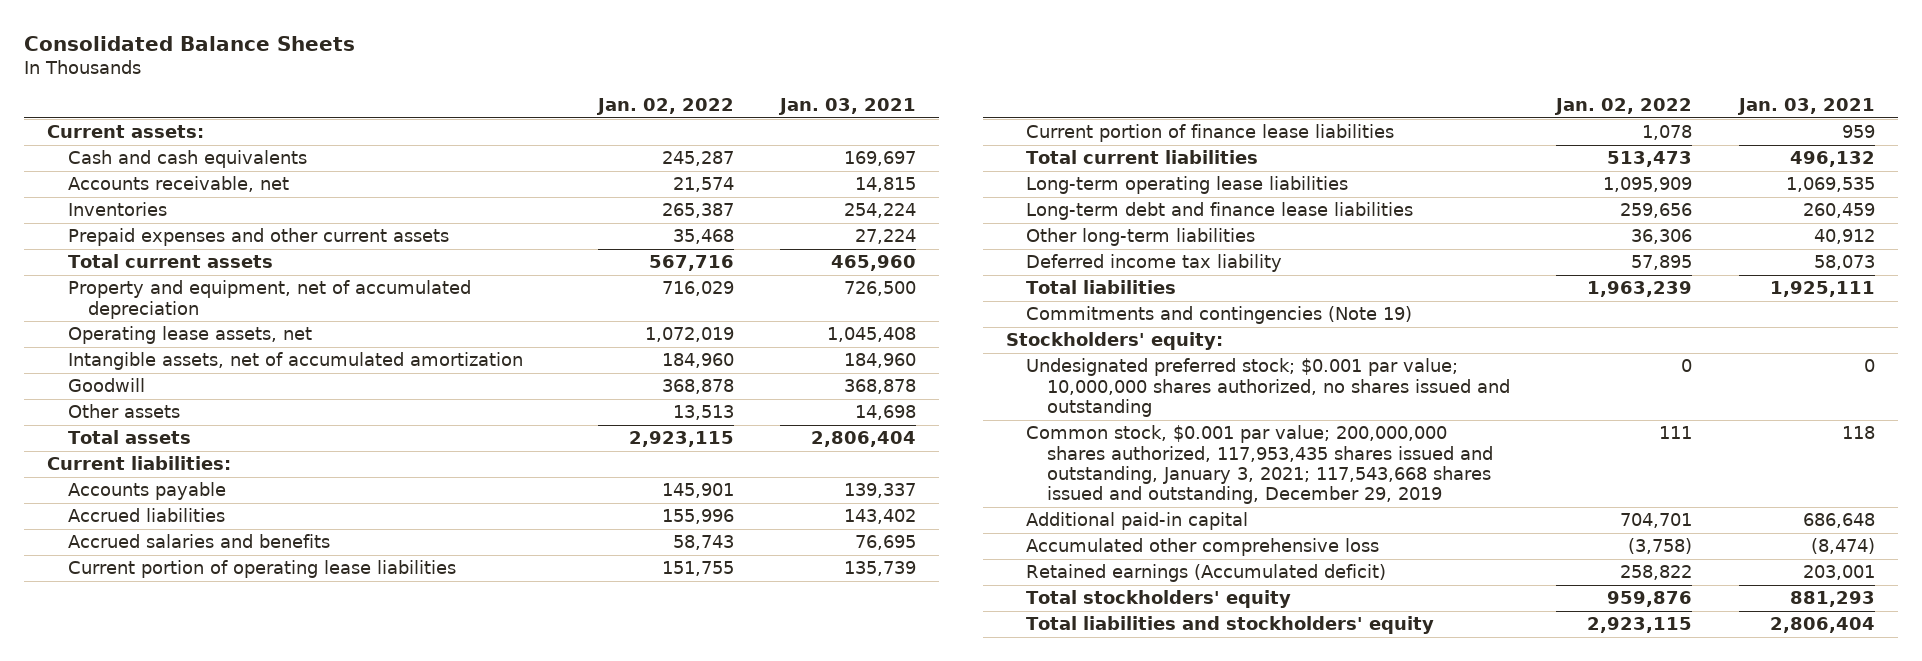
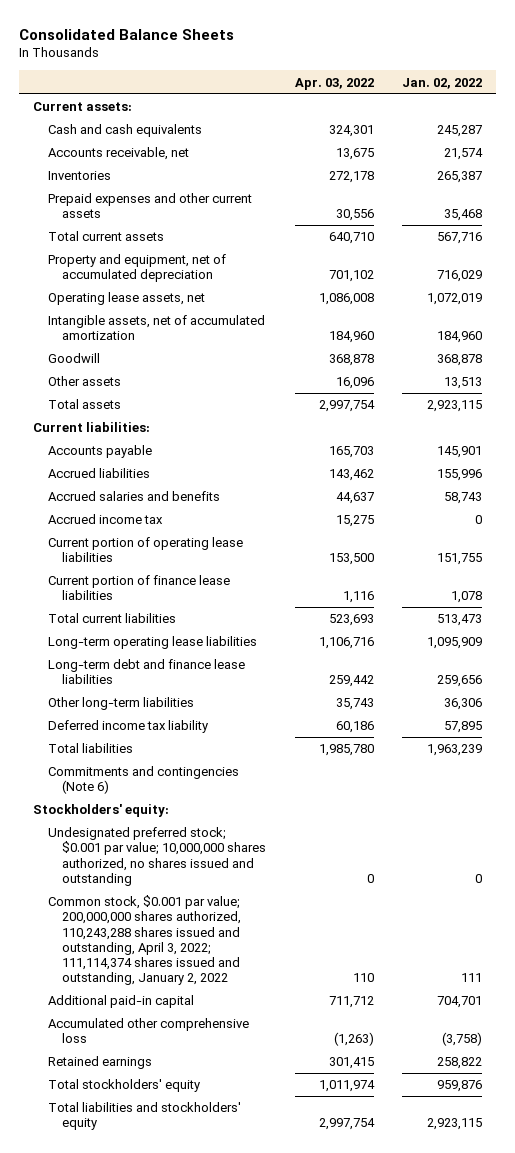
[778,97,917,115] Jan. 03, 2021 -> none
none -> [294,77,374,90] Apr. 03, 2022
none -> [47,514,163,525] Accrued income tax
[1026,306,1413,325] Commitments and contingencies (Note 19) -> [47,766,239,795] Commitments and contingencies (Note 6)
[1026,425,1493,505] Common stock, $0.001 par value; 200,000,000 shares authorized, 117,953,435 shares issued and outstanding, January 3, 2021; 117,543,668 shares issued and outstanding, December 29, 2019 -> [47,895,242,985] Common stock, $0.001 par value; 200,000,000 shares authorized, 110,243,288 shares issued and outstanding, April 3, 2022; 111,114,374 shares issued and outstanding, January 2, 2022
[1026,564,1387,583] Retained earnings (Accumulated deficit) -> [47,1056,152,1070] Retained earnings

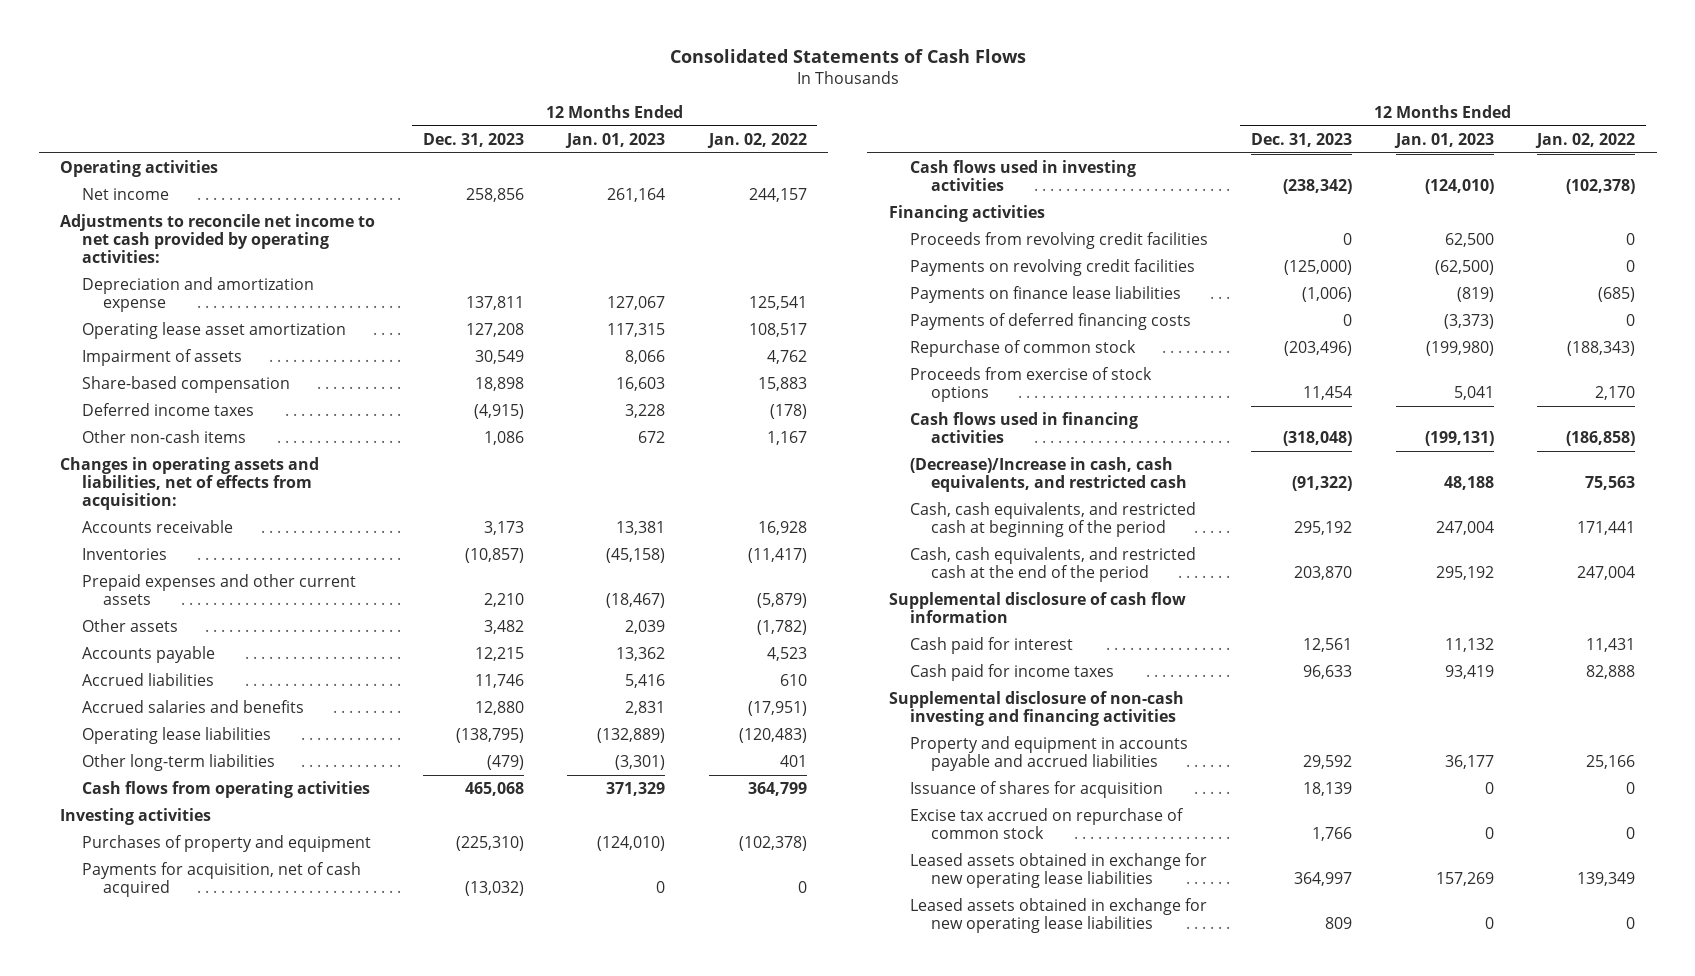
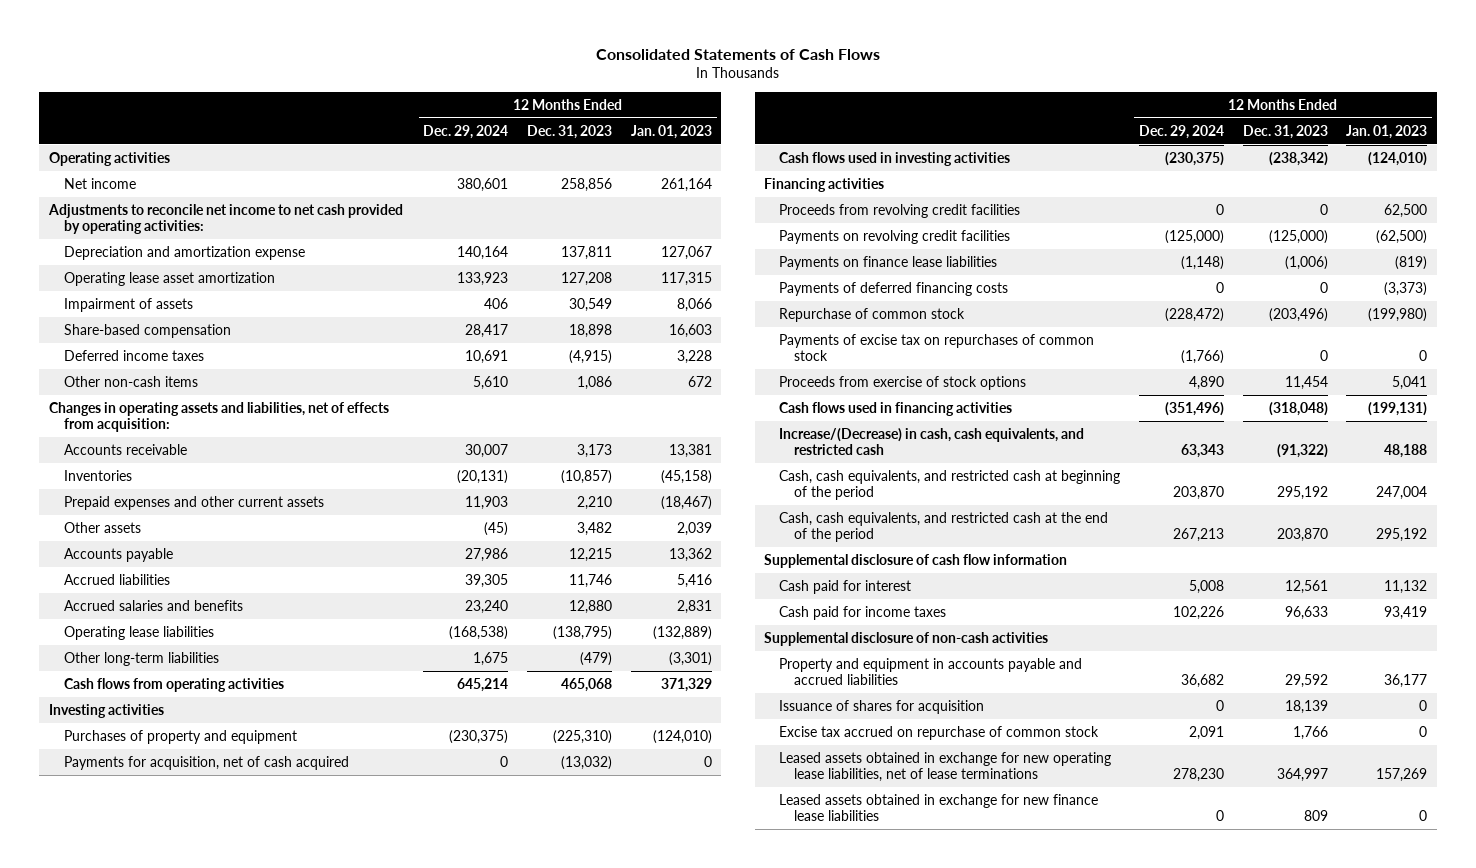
[706,132,807,148] Jan. 02, 2022 -> none
none -> [423,124,509,139] Dec. 29, 2024
none -> [779,333,1095,362] Payments of excise tax on repurchases of common stock
[909,456,1188,493] (Decrease)/Increase in cash, cash equivalents, and restricted cash -> [779,427,1085,456] Increase/(Decrease) in cash, cash equivalents, and restricted cash
[888,690,1184,727] Supplemental disclosure of non-cash investing and financing activities -> [764,631,1049,646] Supplemental disclosure of non-cash activities
[909,852,1207,889] Leased assets obtained in exchange for new operating lease liabilities -> [779,751,1112,783] Leased assets obtained in exchange for new operating lease liabilities, net of lease terminations
[909,897,1207,934] Leased assets obtained in exchange for new operating lease liabilities -> [779,793,1099,822] Leased assets obtained in exchange for new finance lease liabilities

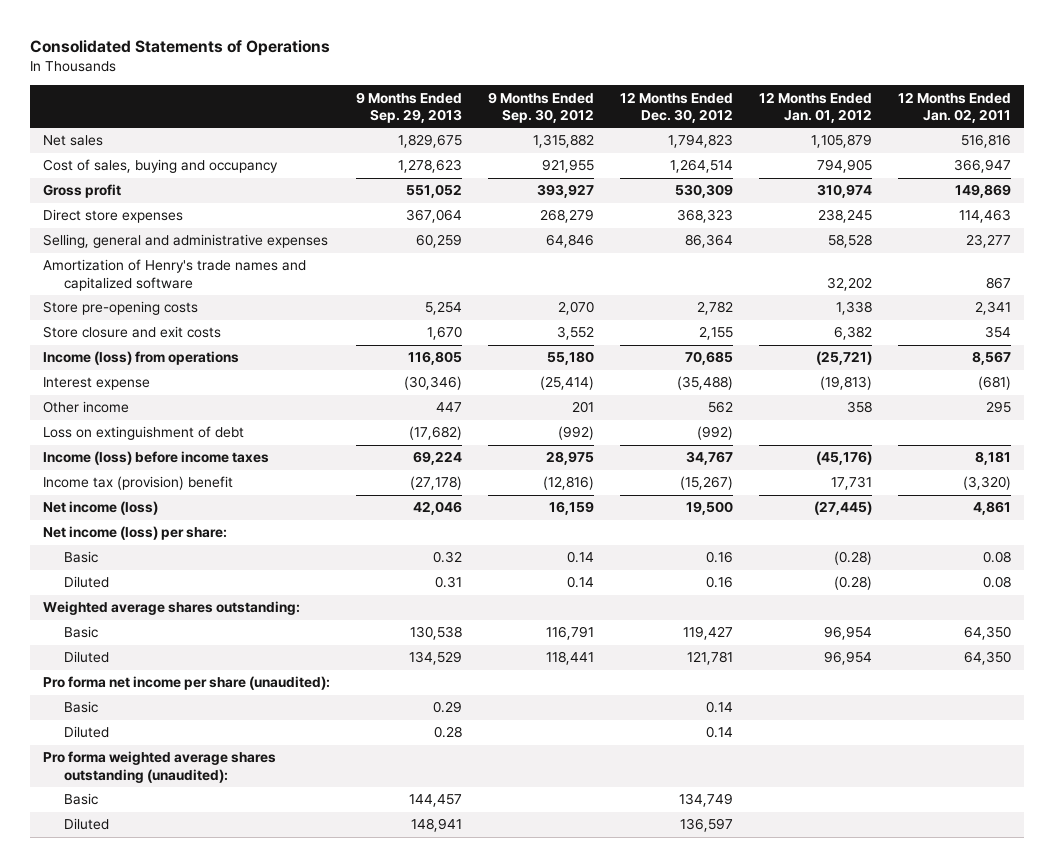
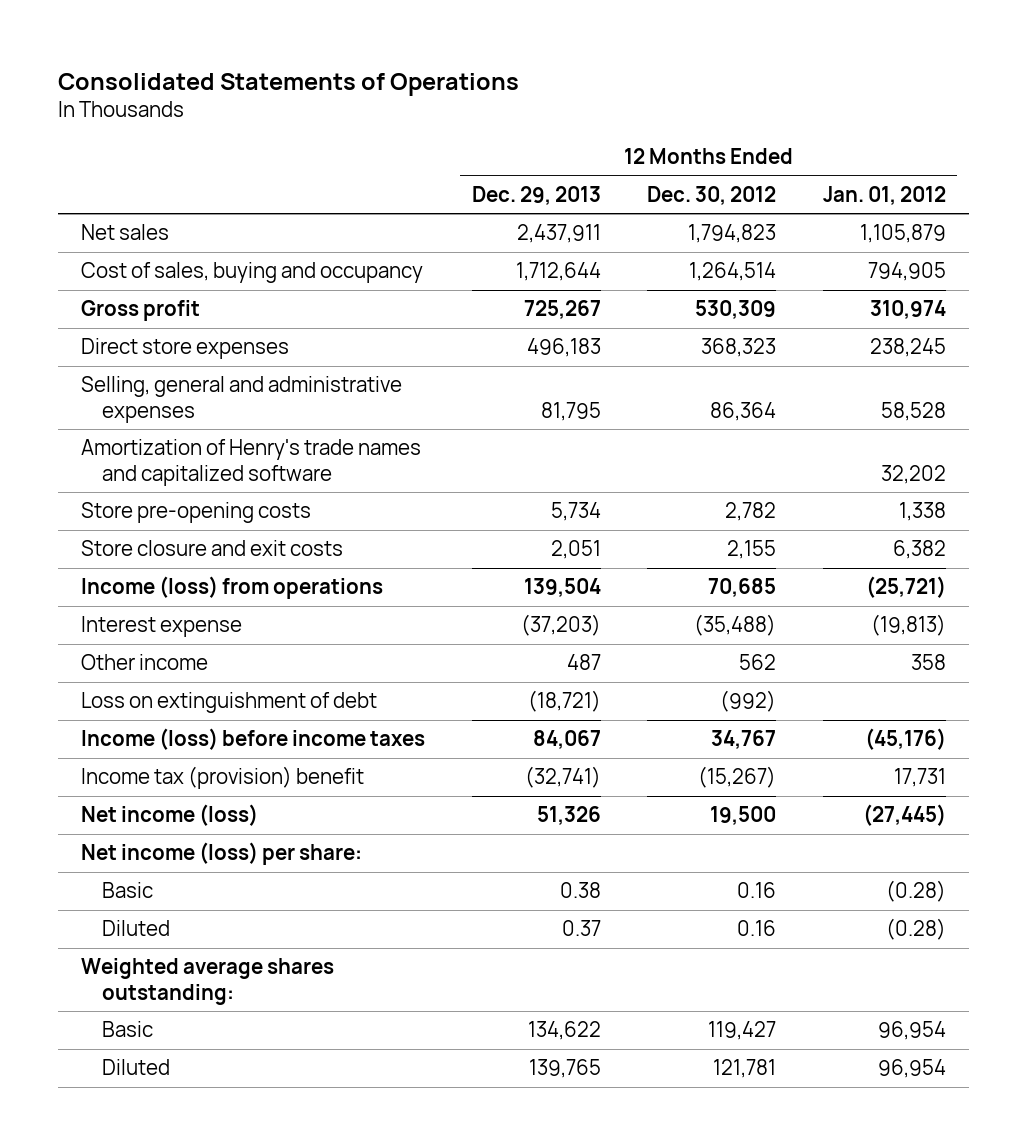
[356,91,463,123] 9 Months Ended Sep. 29, 2013 -> none
[488,91,595,123] 9 Months Ended Sep. 30, 2012 -> none
[898,91,1012,123] 12 Months Ended Jan. 02, 2011 -> none
none -> [471,185,601,205] Dec. 29, 2013
[43,676,331,691] Pro forma net income per share (unaudited): -> none
[63,701,98,714] Basic -> none
[63,726,109,739] Diluted -> none
[43,751,277,783] Pro forma weighted average shares outstanding (unaudited): -> none
[63,793,98,806] Basic -> none
[63,818,109,831] Diluted -> none

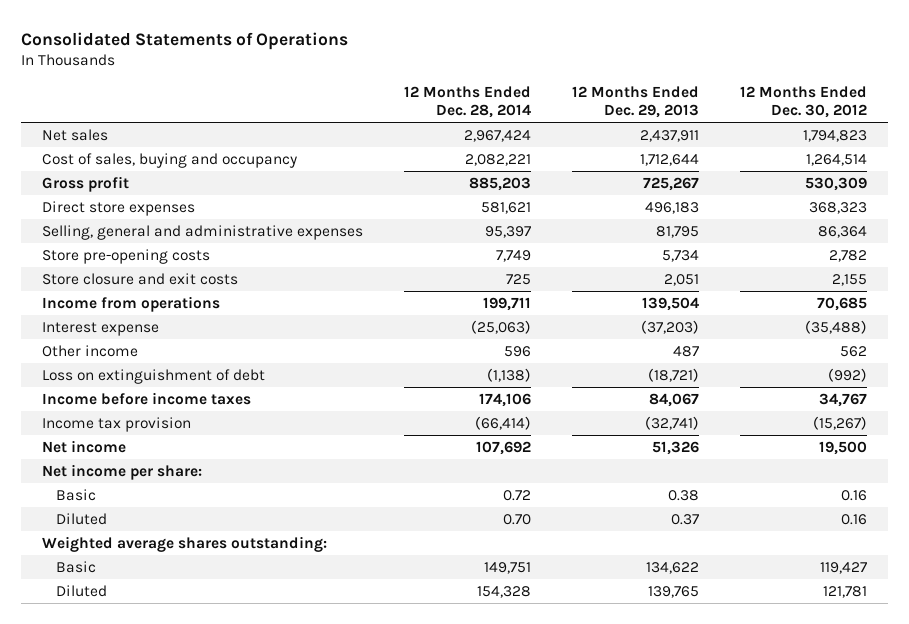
[822,185,946,205] Jan. 01, 2012 -> none
none -> [403,86,531,119] 12 Months Ended Dec. 28, 2014
[81,439,422,486] Amortization of Henry's trade names and capitalized software -> none
[81,576,384,600] Income (loss) from operations -> [41,295,220,312] Income from operations
[81,728,426,751] Income (loss) before income taxes -> [41,391,251,405] Income before income taxes
[81,766,365,790] Income tax (provision) benefit -> [41,416,191,432] Income tax provision
[81,804,259,827] Net income (loss) -> [41,439,126,453] Net income
[81,842,363,866] Net income (loss) per share: -> [41,463,202,480] Net income per share:

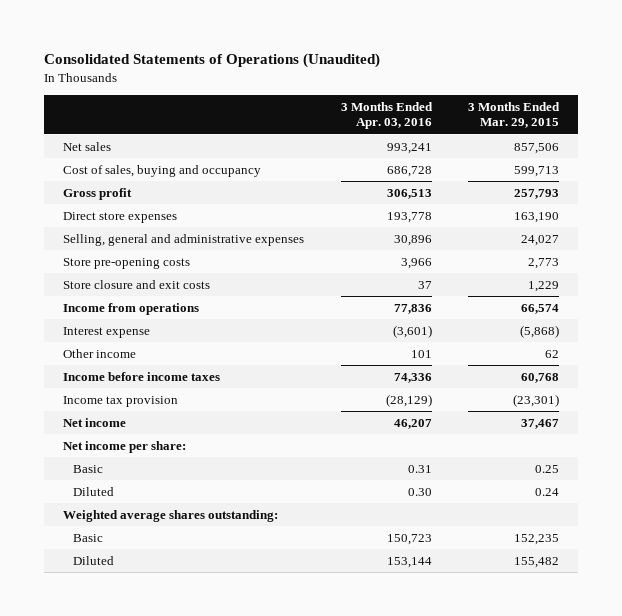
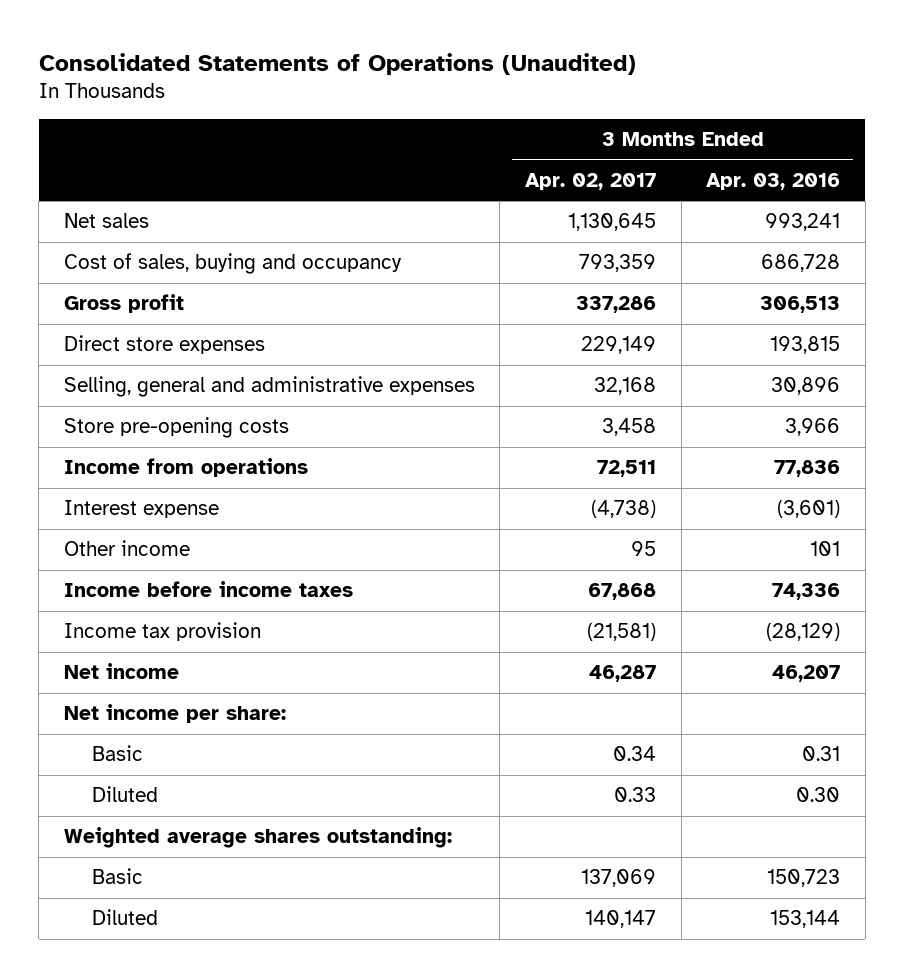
[468,101,561,129] 3 Months Ended Mar. 29, 2015 -> none
none -> [524,172,656,190] Apr. 02, 2017
[386,211,432,223] 193,778 -> [770,336,841,355] 193,815
[62,279,210,289] Store closure and exit costs -> none

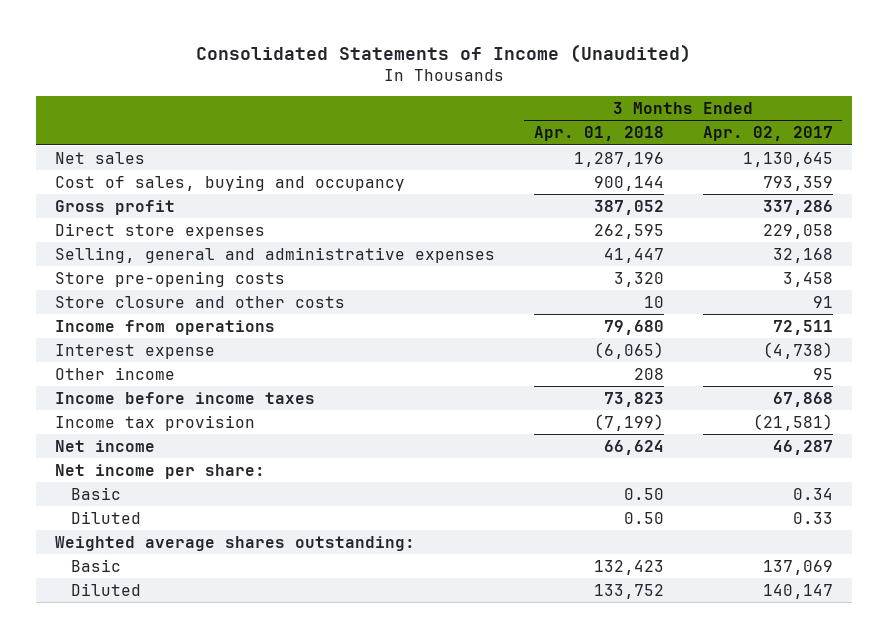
[38,52,636,75] Consolidated Statements of Operations (Unaudited) -> [195,43,691,63] Consolidated Statements of Income (Unaudited)
[706,172,841,190] Apr. 03, 2016 -> none
none -> [533,125,664,141] Apr. 01, 2018
[580,336,656,355] 229,149 -> [762,223,833,239] 229,058
none -> [55,295,346,308] Store closure and other costs

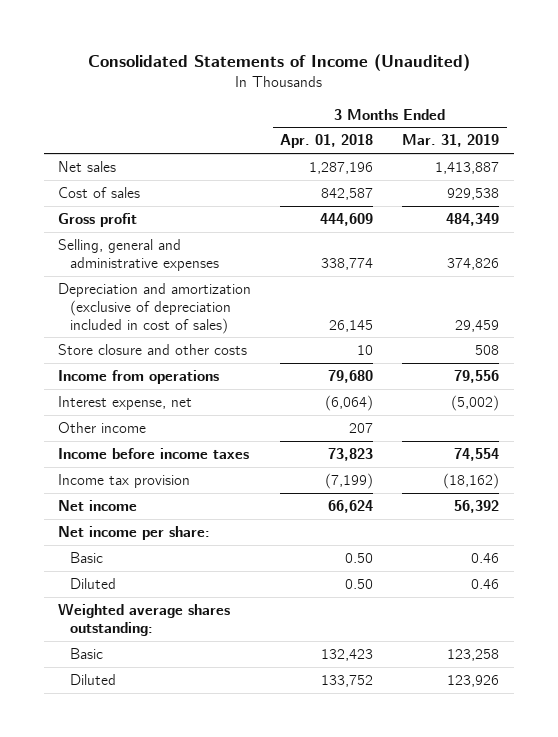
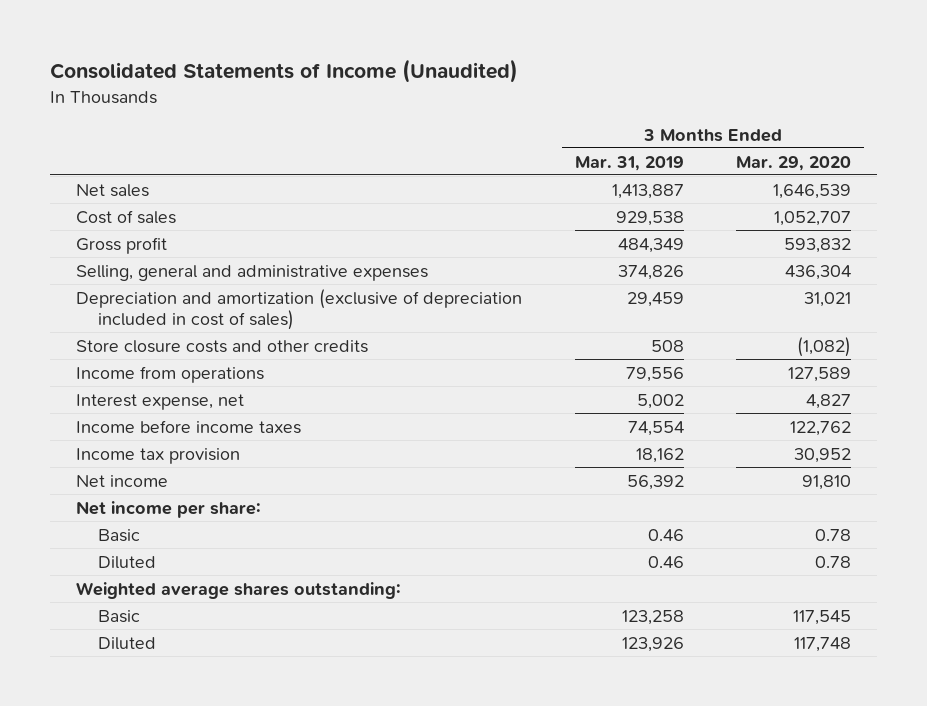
[280,134,374,149] Apr. 01, 2018 -> none
none -> [736,155,852,171] Mar. 29, 2020
[58,344,248,356] Store closure and other costs -> [76,339,369,353] Store closure costs and other credits
[58,422,147,434] Other income -> none
[451,395,500,412] (5,002) -> [636,393,684,409] 5,002
[443,473,500,490] (18,162) -> [635,447,684,463] 18,162

